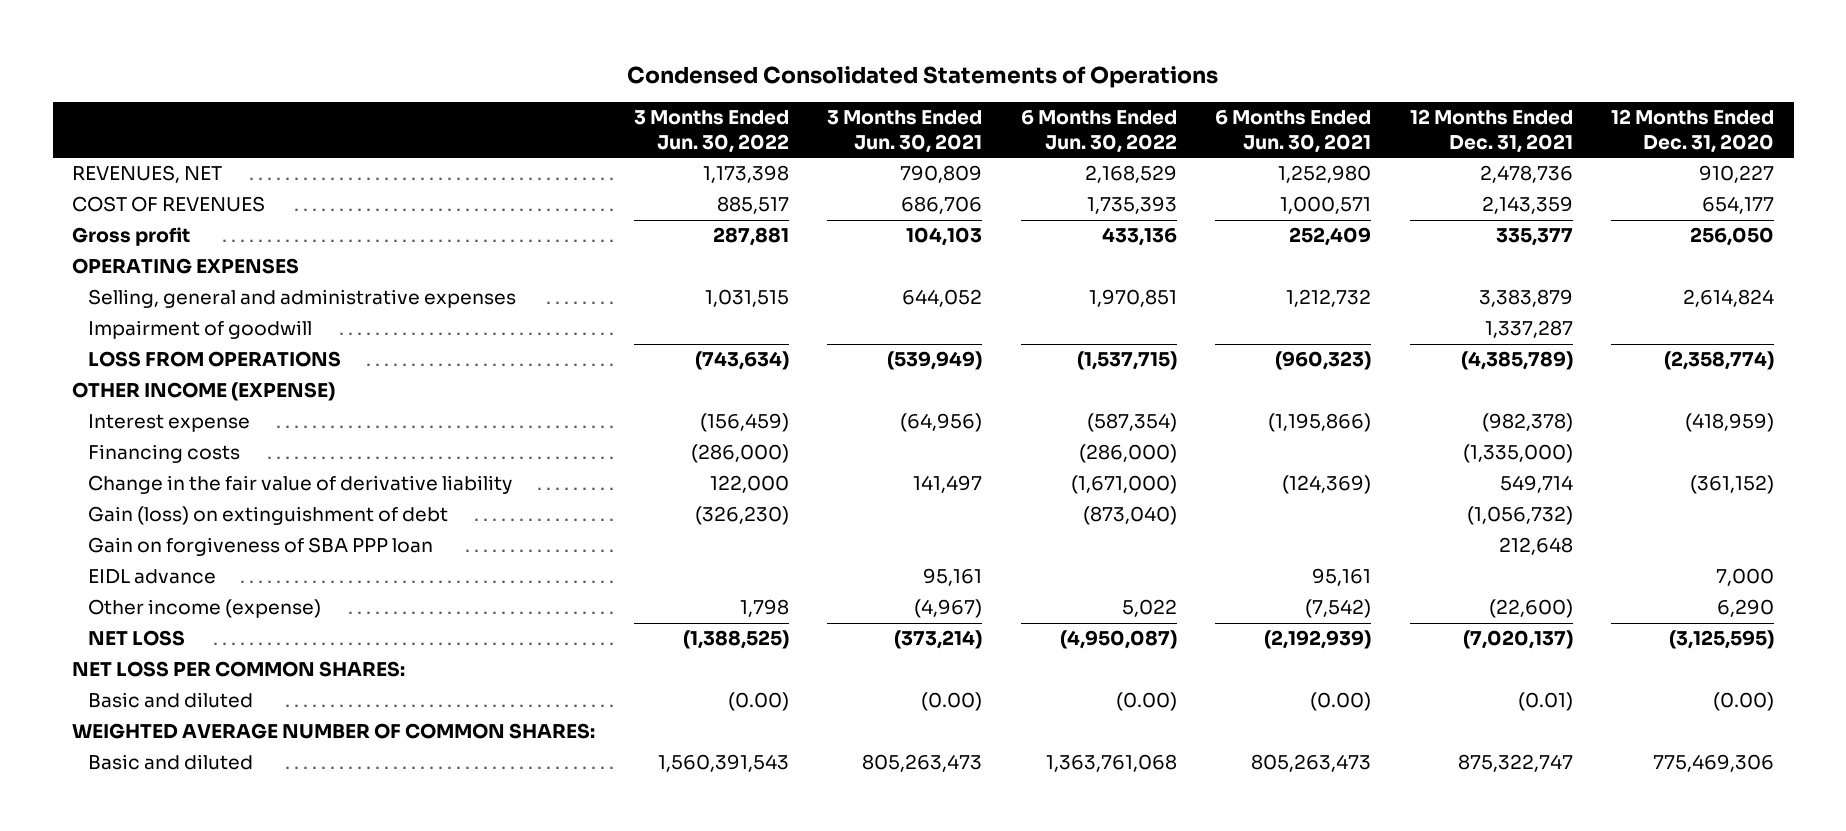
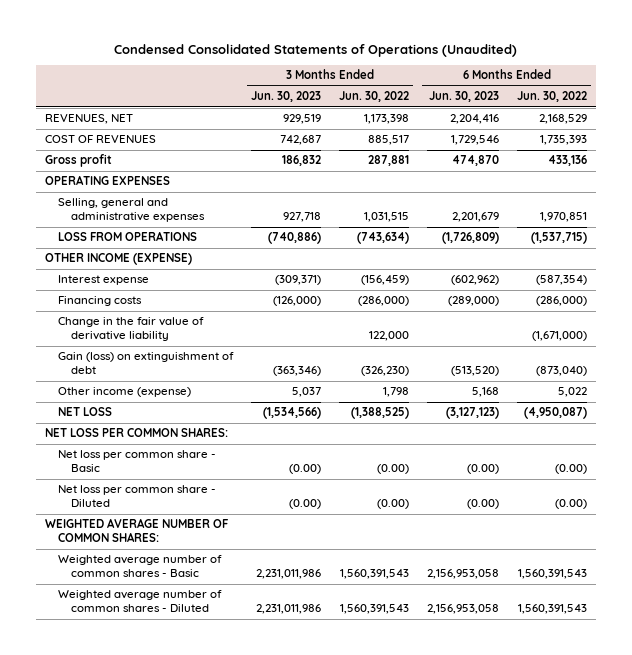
[627,65,1219,88] Condensed Consolidated Statements of Operations -> [113,43,517,57] Condensed Consolidated Statements of Operations (Unaudited)
[827,109,983,153] 3 Months Ended Jun. 30, 2021 -> none
[1215,109,1372,153] 6 Months Ended Jun. 30, 2021 -> none
[1409,108,1573,153] 12 Months Ended Dec. 31, 2021 -> none
[1611,108,1775,153] 12 Months Ended Dec. 31, 2020 -> none
none -> [251,91,322,103] Jun. 30, 2023
none -> [428,91,499,103] Jun. 30, 2023
[88,320,313,340] Impairment of goodwill -> none
[88,537,434,557] Gain on forgiveness of SBA PPP loan -> none
[88,569,217,585] EIDL advance -> none
[88,692,254,709] Basic and diluted -> [58,450,217,473] Net loss per common share - Basic
none -> [58,485,217,508] Net loss per common share - Diluted
[88,754,254,771] Basic and diluted -> none
none -> [58,555,223,578] Weighted average number of common shares - Basic
none -> [58,590,223,613] Weighted average number of common shares - Diluted

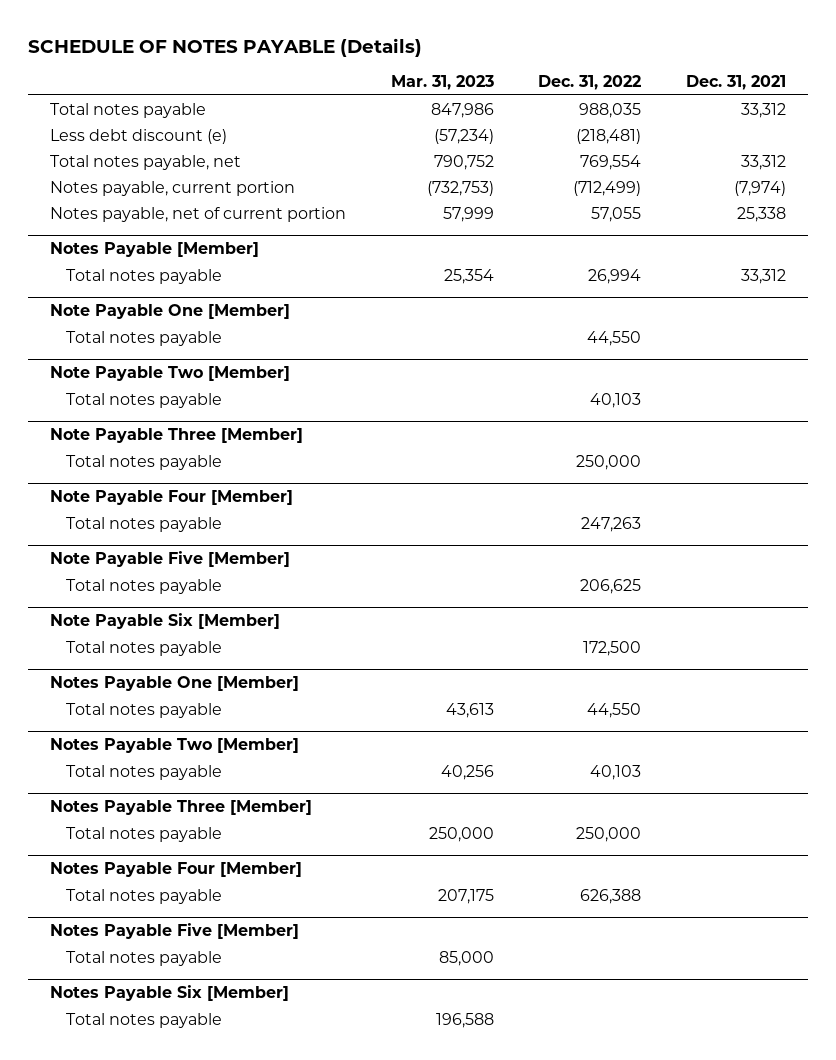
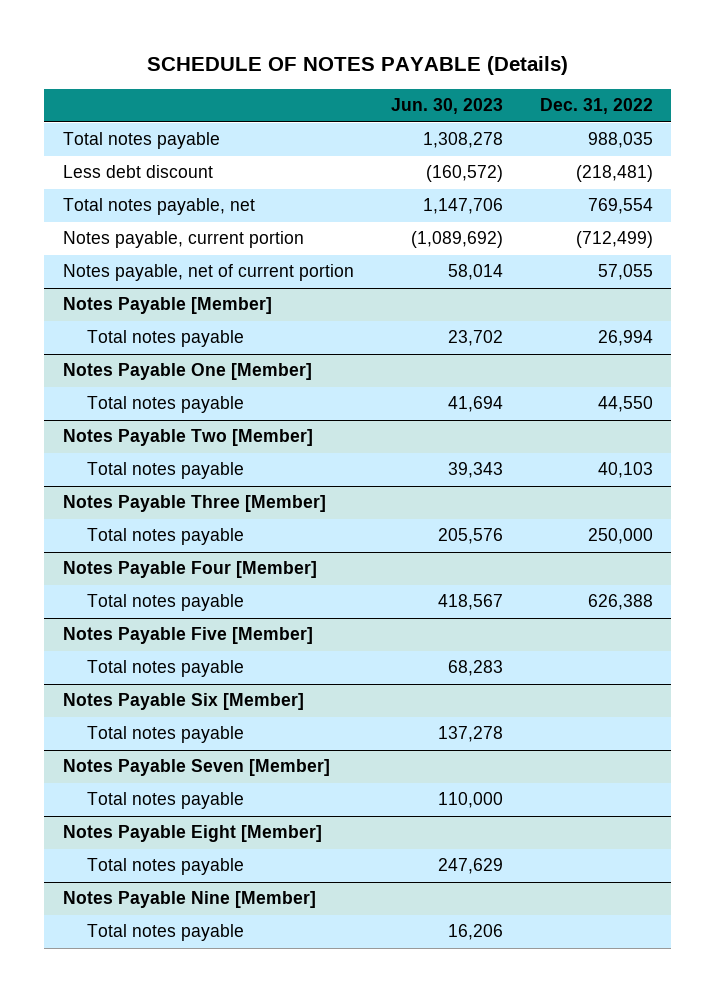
[390,75,494,91] Mar. 31, 2023 -> none
[685,75,786,91] Dec. 31, 2021 -> none
none -> [390,98,503,115] Jun. 30, 2023
[50,128,228,144] Less debt discount (e) -> [62,165,213,179] Less debt discount
[50,304,291,320] Note Payable One [Member] -> none
[65,330,222,346] Total notes payable -> none
[50,366,291,382] Note Payable Two [Member] -> none
[65,392,222,408] Total notes payable -> none
[50,428,304,444] Note Payable Three [Member] -> none
[65,454,222,470] Total notes payable -> none
[50,490,294,506] Note Payable Four [Member] -> none
[65,516,222,532] Total notes payable -> none
[50,551,291,568] Note Payable Five [Member] -> none
[65,578,222,594] Total notes payable -> none
[50,613,281,630] Note Payable Six [Member] -> none
[65,640,222,656] Total notes payable -> none
none -> [62,759,330,777] Notes Payable Seven [Member]
none -> [86,792,244,810] Total notes payable
none -> [62,825,322,843] Notes Payable Eight [Member]
none -> [86,858,244,876] Total notes payable
none -> [62,891,316,909] Notes Payable Nine [Member]
none -> [86,924,244,942] Total notes payable

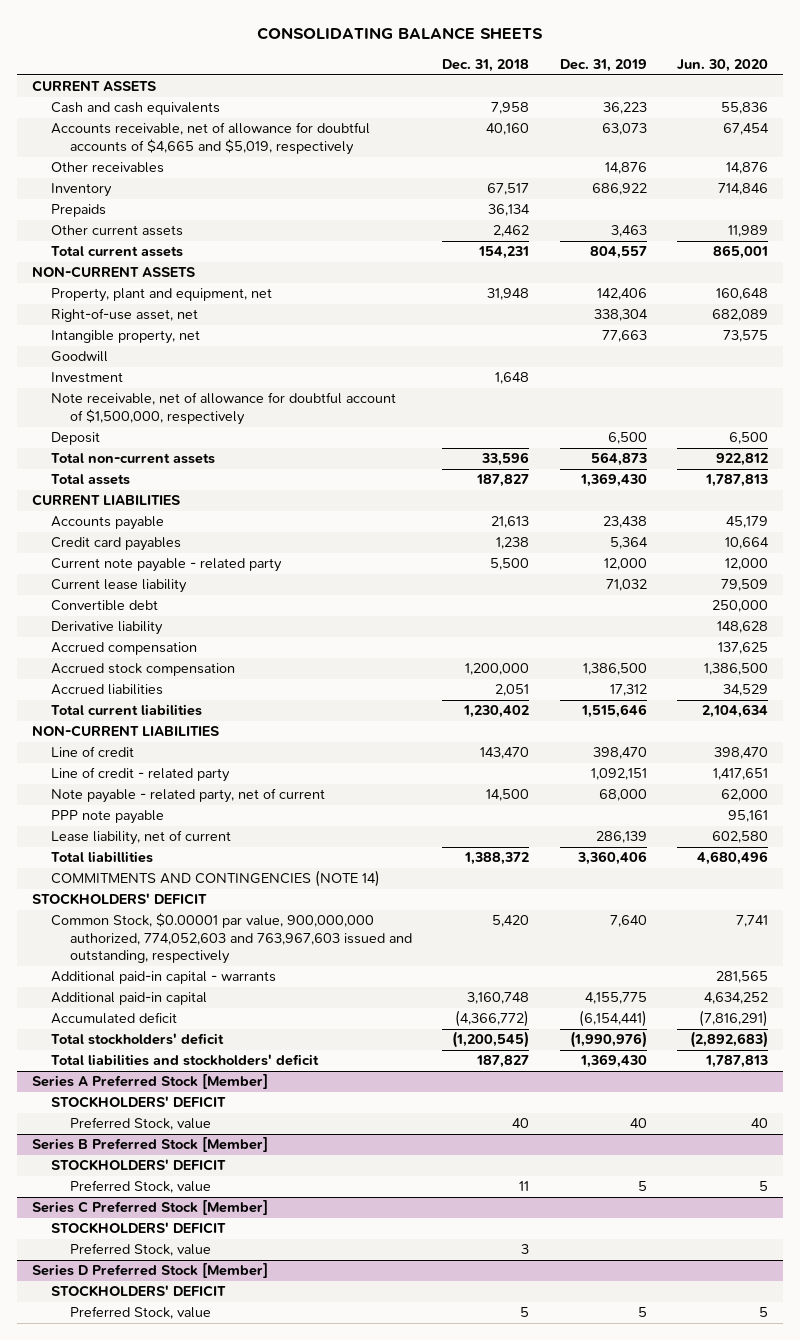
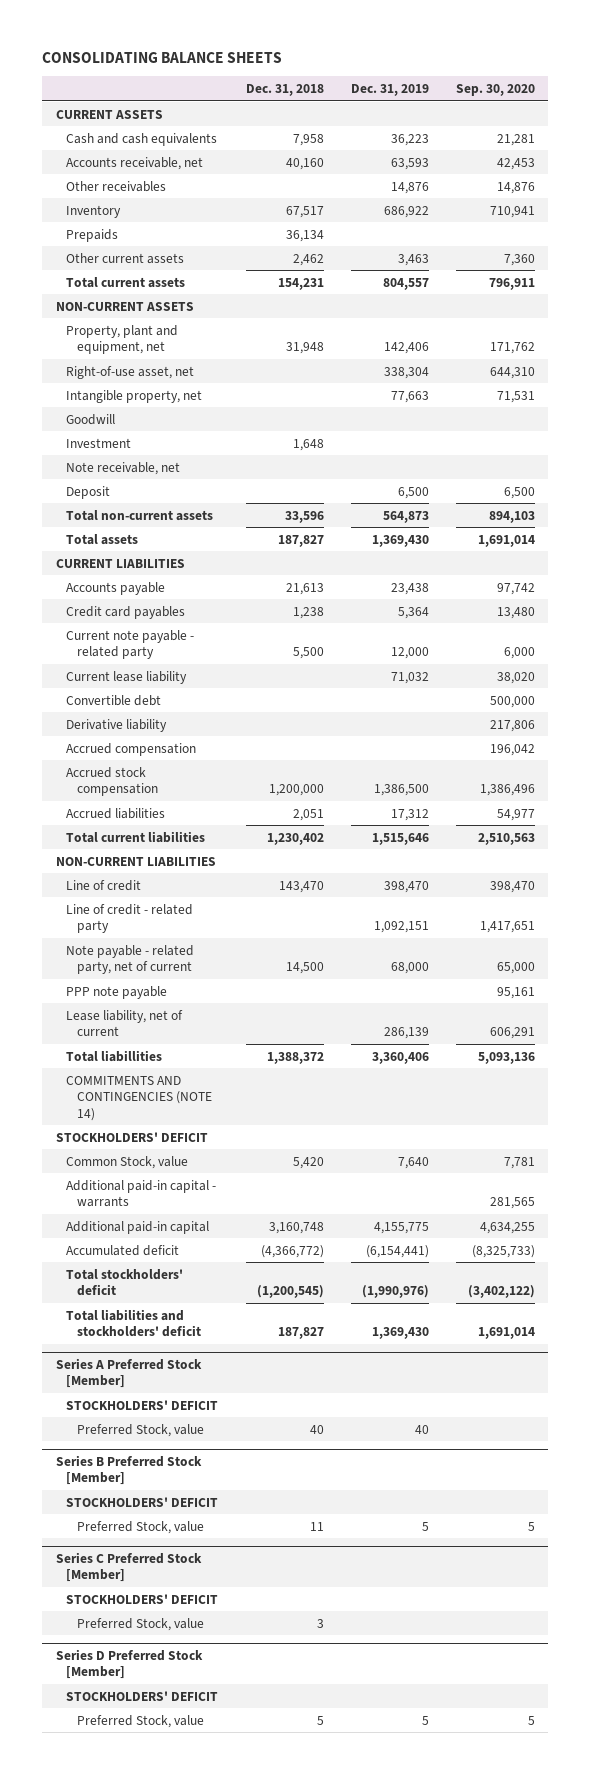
[677,59,769,73] Jun. 30, 2020 -> none
none -> [455,84,535,97] Sep. 30, 2020
[51,122,371,155] Accounts receivable, net of allowance for doubtful accounts of $4,665 and $5,019, respectively -> [66,156,204,170] Accounts receivable, net
[601,123,647,136] 63,073 -> [390,157,429,170] 63,593
[51,392,397,425] Note receivable, net of allowance for doubtful account of $1,500,000, respectively -> [66,461,181,475] Note receivable, net
[51,913,413,965] Common Stock, $0.00001 par value, 900,000,000 authorized, 774,052,603 and 763,967,603 issued and outstanding, respectively -> [66,1155,189,1169] Common Stock, value

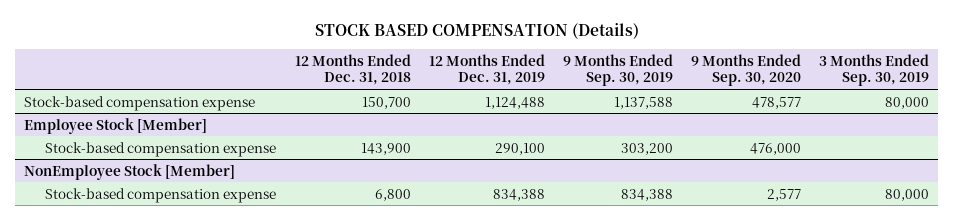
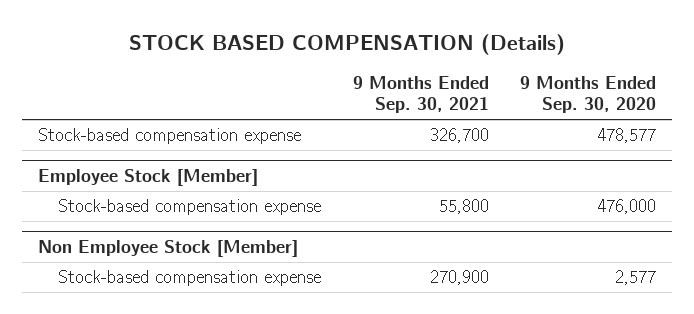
[294,53,411,86] 12 Months Ended Dec. 31, 2018 -> none
[428,53,545,86] 12 Months Ended Dec. 31, 2019 -> none
[562,53,673,87] 9 Months Ended Sep. 30, 2019 -> none
[819,53,930,87] 3 Months Ended Sep. 30, 2019 -> none
none -> [352,76,489,114] 9 Months Ended Sep. 30, 2021
[24,163,236,180] NonEmployee Stock [Member] -> [38,239,299,257] Non Employee Stock [Member]

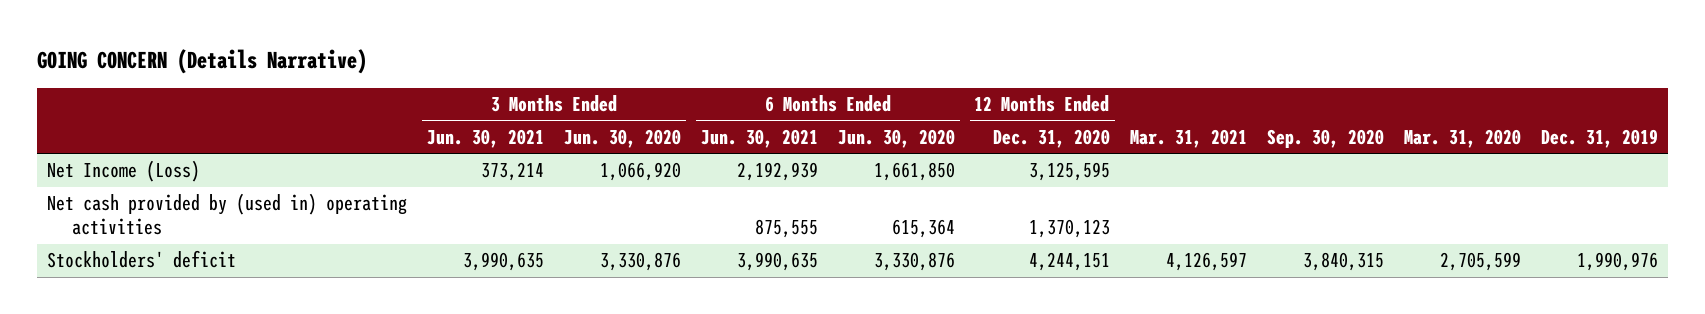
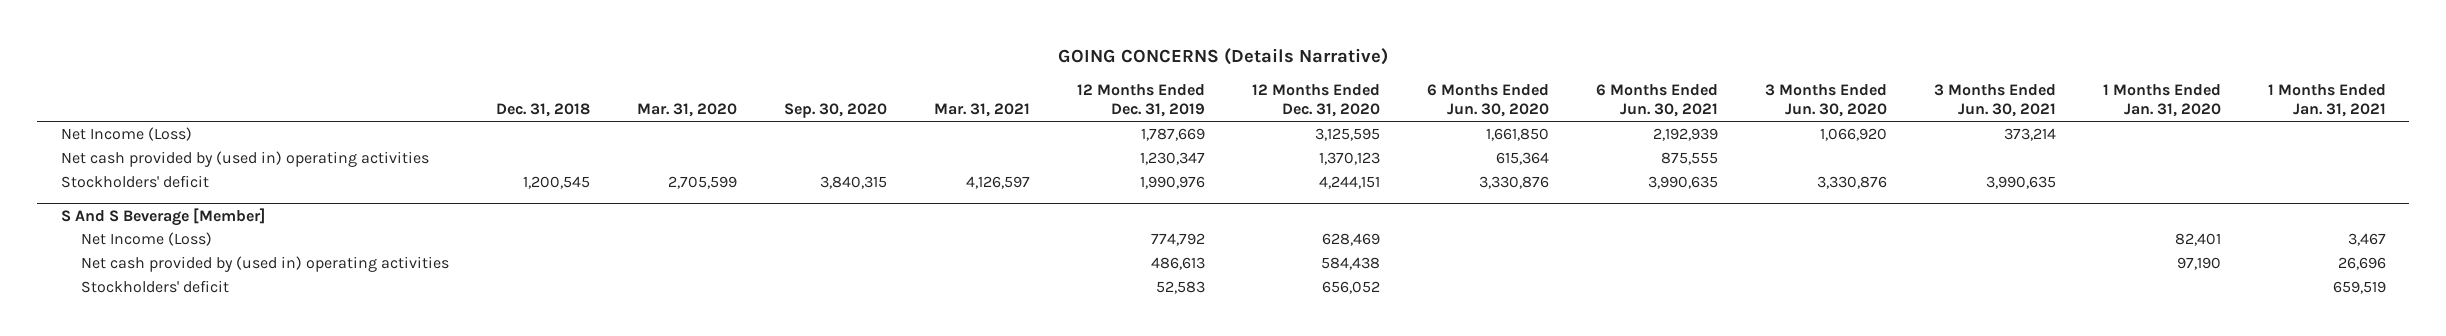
[37,49,368,75] GOING CONCERN (Details Narrative) -> [1058,48,1389,66] GOING CONCERNS (Details Narrative)
[1540,129,1658,149] Dec. 31, 2019 -> none
none -> [496,103,591,118] Dec. 31, 2018
none -> [1076,83,1205,118] 12 Months Ended Dec. 31, 2019
none -> [2102,83,2221,118] 1 Months Ended Jan. 31, 2020
none -> [2267,83,2386,118] 1 Months Ended Jan. 31, 2021
none -> [60,207,265,226] S And S Beverage [Member]
none -> [81,231,213,246] Net Income (Loss)
none -> [81,255,450,272] Net cash provided by (used in) operating activities
none -> [81,279,230,293] Stockholders' deficit

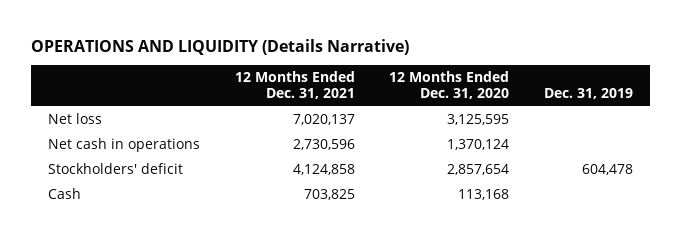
[1058,48,1389,66] GOING CONCERNS (Details Narrative) -> [31,38,410,55] OPERATIONS AND LIQUIDITY (Details Narrative)
[496,103,591,118] Dec. 31, 2018 -> none
[637,103,738,118] Mar. 31, 2020 -> none
[783,103,887,119] Sep. 30, 2020 -> none
[933,103,1030,118] Mar. 31, 2021 -> none
[1076,83,1205,118] 12 Months Ended Dec. 31, 2019 -> none
[1426,83,1549,118] 6 Months Ended Jun. 30, 2020 -> none
[1595,83,1718,118] 6 Months Ended Jun. 30, 2021 -> none
[1764,83,1887,118] 3 Months Ended Jun. 30, 2020 -> none
[1933,83,2056,118] 3 Months Ended Jun. 30, 2021 -> none
[2102,83,2221,118] 1 Months Ended Jan. 31, 2020 -> none
[2267,83,2386,118] 1 Months Ended Jan. 31, 2021 -> none
none -> [234,71,355,100] 12 Months Ended Dec. 31, 2021
none -> [543,88,633,100] Dec. 31, 2019
[60,207,265,226] S And S Beverage [Member] -> none
[81,231,213,246] Net Income (Loss) -> none
[81,255,450,272] Net cash provided by (used in) operating activities -> none
[81,279,230,293] Stockholders' deficit -> none
[60,126,192,141] Net Income (Loss) -> [48,113,103,125] Net loss
[60,150,429,167] Net cash provided by (used in) operating activities -> [48,138,201,153] Net cash in operations
[1318,151,1380,165] 1,370,123 -> [447,139,510,151] 1,370,124
[1318,175,1380,189] 4,244,151 -> [447,164,510,176] 2,857,654
none -> [48,188,82,200] Cash

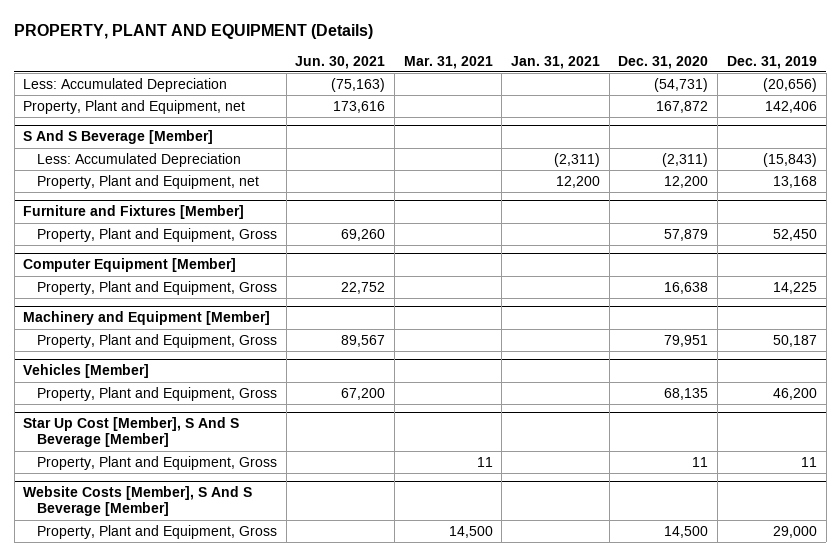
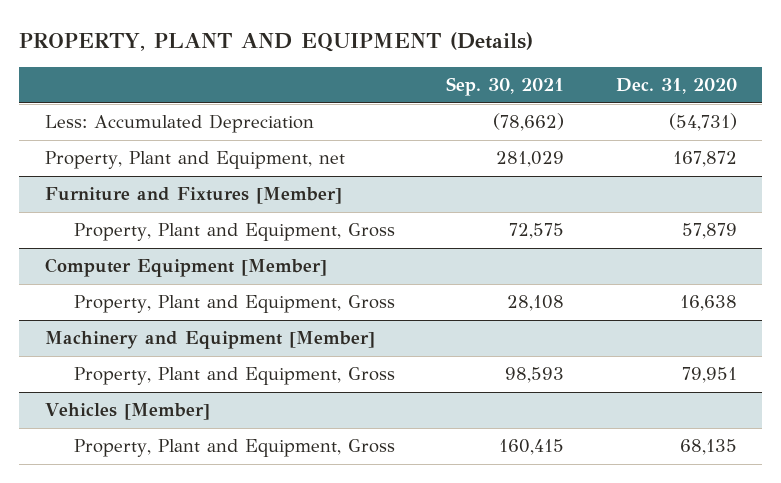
[295,55,386,69] Jun. 30, 2021 -> none
[403,55,493,69] Mar. 31, 2021 -> none
[511,55,601,69] Jan. 31, 2021 -> none
[726,55,817,69] Dec. 31, 2019 -> none
none -> [446,77,565,97] Sep. 30, 2021
[23,130,214,145] S And S Beverage [Member] -> none
[37,153,242,168] Less: Accumulated Depreciation -> none
[37,175,260,190] Property, Plant and Equipment, net -> none
[23,417,240,448] Star Up Cost [Member], S And S Beverage [Member] -> none
[37,456,278,471] Property, Plant and Equipment, Gross -> none
[23,486,253,517] Website Costs [Member], S And S Beverage [Member] -> none
[37,525,278,540] Property, Plant and Equipment, Gross -> none

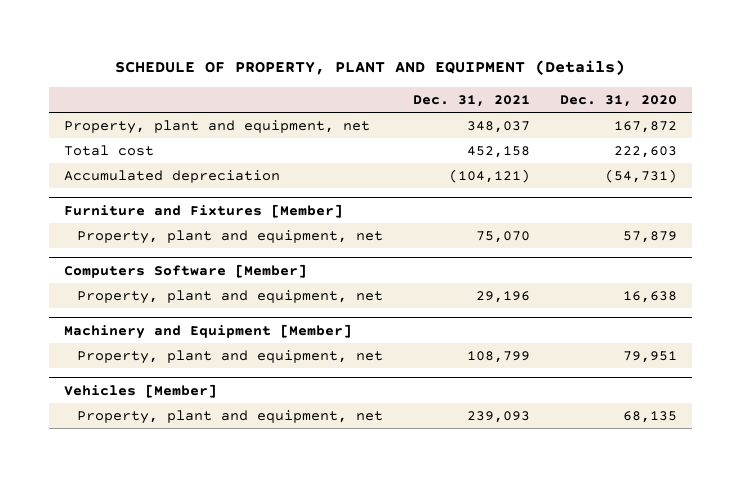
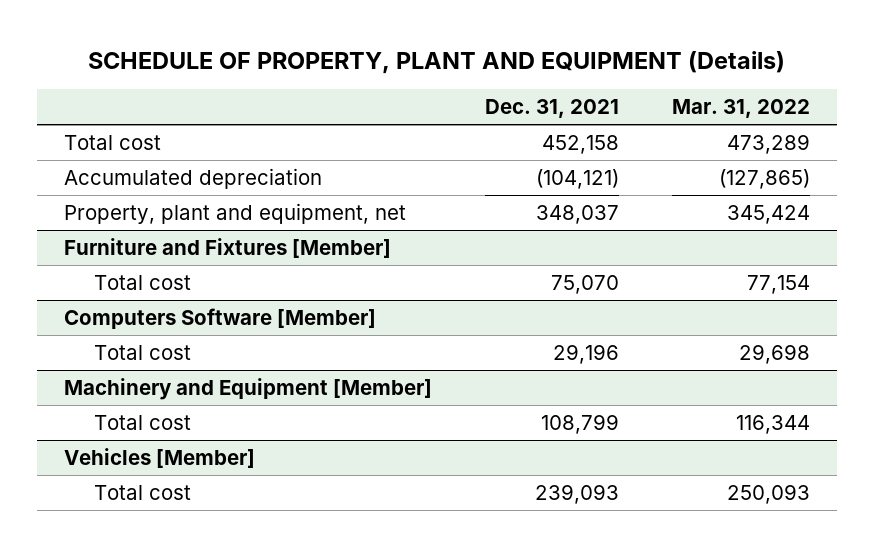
[559,95,677,108] Dec. 31, 2020 -> none
none -> [672,99,811,119] Mar. 31, 2022
[63,120,370,135] Property, plant and equipment, net -> [63,203,406,225] Property, plant and equipment, net
[77,230,384,245] Property, plant and equipment, net -> [94,275,192,291] Total cost
[77,290,384,305] Property, plant and equipment, net -> [94,345,192,361] Total cost
[77,350,384,365] Property, plant and equipment, net -> [94,415,192,431] Total cost
[77,410,384,425] Property, plant and equipment, net -> [94,485,192,501] Total cost

